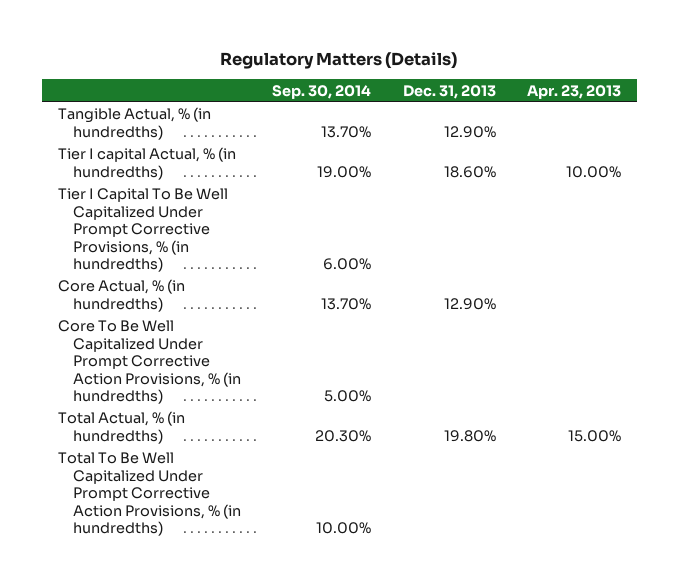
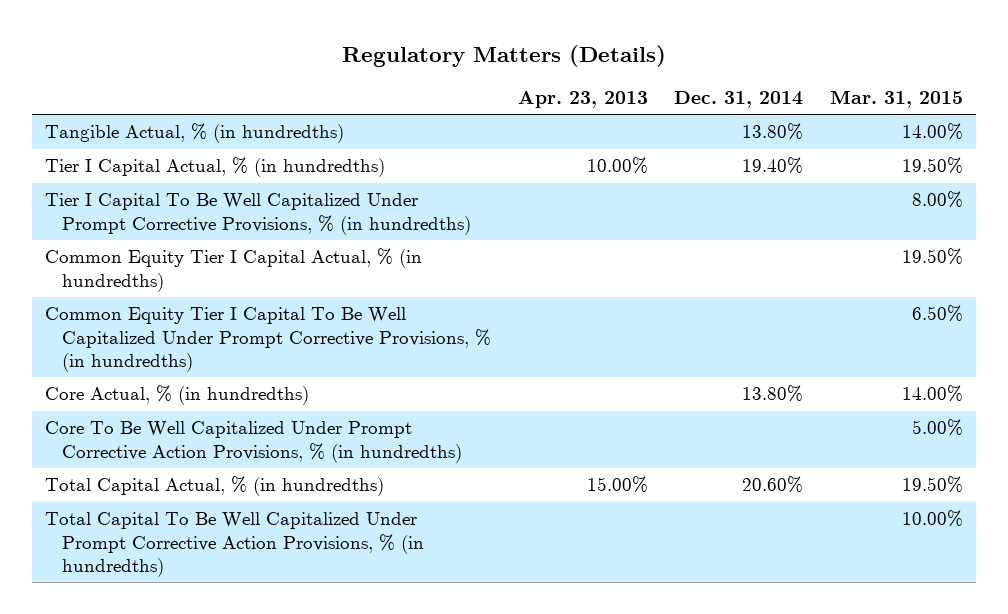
[272,84,372,99] Sep. 30, 2014 -> none
[402,84,496,99] Dec. 31, 2013 -> none
none -> [674,91,804,109] Dec. 31, 2014
none -> [829,90,963,109] Mar. 31, 2015
[57,147,236,180] Tier I capital Actual, % (in hundredths) -> [45,157,386,178] Tier I Capital Actual, % (in hundredths)
none -> [45,248,423,292] Common Equity Tier I Capital Actual, % (in hundredths)
none -> [45,307,491,373] Common Equity Tier I Capital To Be Well Capitalized Under Prompt Corrective Provisions, % (in hundredths)
[57,411,185,444] Total Actual, % (in hundredths) -> [45,476,385,497] Total Capital Actual, % (in hundredths)
[57,452,241,536] Total To Be Well Capitalized Under Prompt Corrective Action Provisions, % (in hundredths) -> [45,512,424,578] Total Capital To Be Well Capitalized Under Prompt Corrective Action Provisions, % (in hundredths)

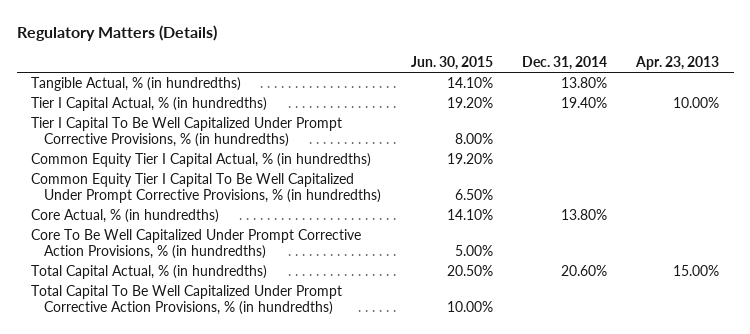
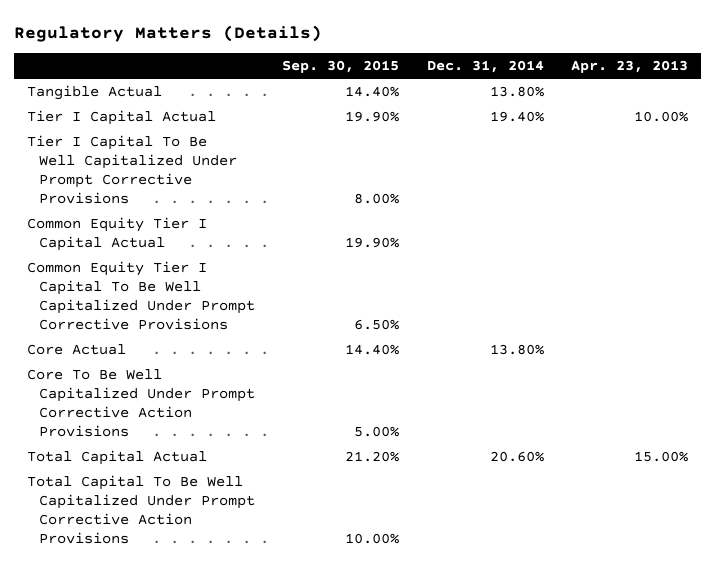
[410,56,493,71] Jun. 30, 2015 -> none
none -> [282,60,400,74] Sep. 30, 2015
[31,76,242,91] Tangible Actual, % (in hundredths) -> [27,85,163,101] Tangible Actual
[31,96,268,111] Tier I Capital Actual, % (in hundredths) -> [27,110,217,126] Tier I Capital Actual
[31,116,343,148] Tier I Capital To Be Well Capitalized Under Prompt Corrective Provisions, % (in hundredths) -> [27,135,238,204] Tier I Capital To Be Well Capitalized Under Prompt Corrective Provisions
[31,152,372,167] Common Equity Tier I Capital Actual, % (in hundredths) -> [27,217,208,252] Common Equity Tier I Capital Actual
[31,172,382,204] Common Equity Tier I Capital To Be Well Capitalized Under Prompt Corrective Provisions, % (in hundredths) -> [27,261,256,330] Common Equity Tier I Capital To Be Well Capitalized Under Prompt Corrective Provisions
[31,208,220,223] Core Actual, % (in hundredths) -> [27,344,127,356] Core Actual
[31,228,362,260] Core To Be Well Capitalized Under Prompt Corrective Action Provisions, % (in hundredths) -> [27,369,256,437] Core To Be Well Capitalized Under Prompt Corrective Action Provisions
[31,264,268,279] Total Capital Actual, % (in hundredths) -> [27,450,208,466] Total Capital Actual
[31,284,343,316] Total Capital To Be Well Capitalized Under Prompt Corrective Action Provisions, % (in hundredths) -> [27,475,256,544] Total Capital To Be Well Capitalized Under Prompt Corrective Action Provisions

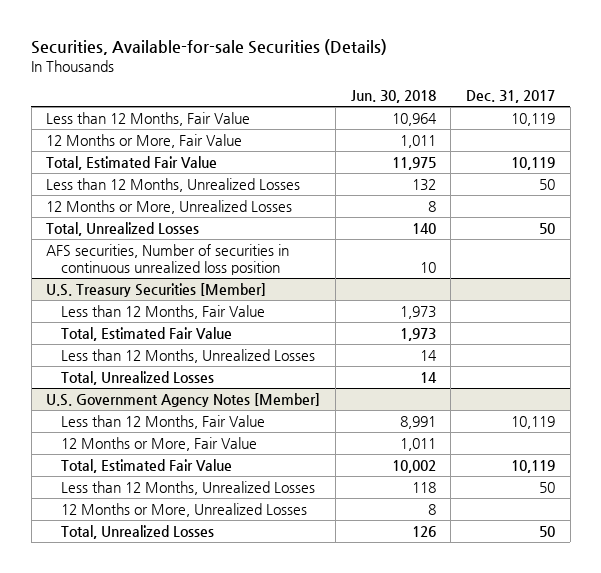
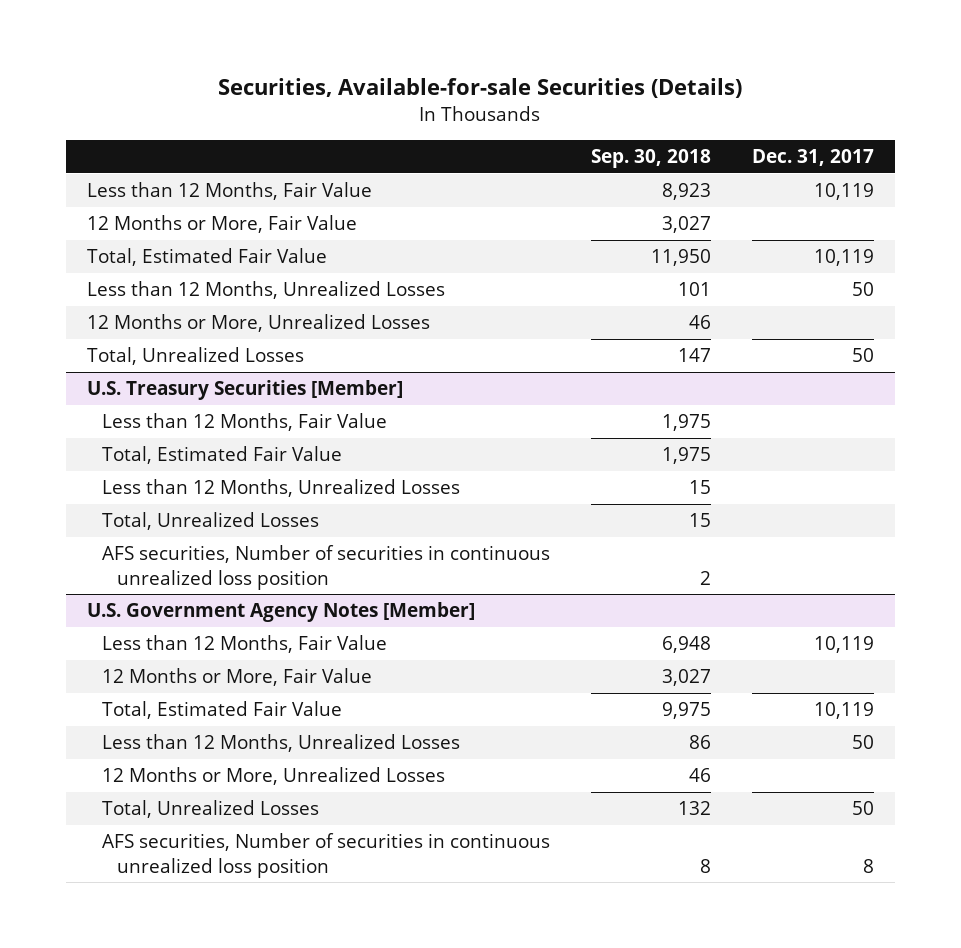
[350,89,436,103] Jun. 30, 2018 -> none
none -> [590,149,711,169] Sep. 30, 2018
[46,243,290,276] AFS securities, Number of securities in continuous unrealized loss position -> none
none -> [101,545,550,590] AFS securities, Number of securities in continuous unrealized loss position
none -> [101,833,550,878] AFS securities, Number of securities in continuous unrealized loss position

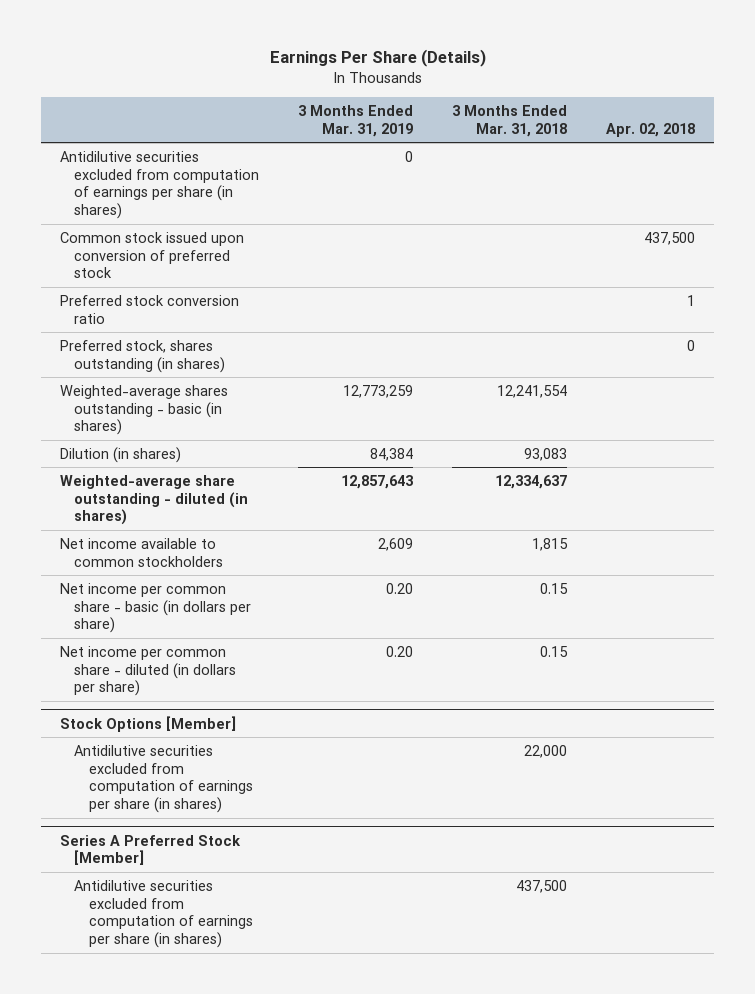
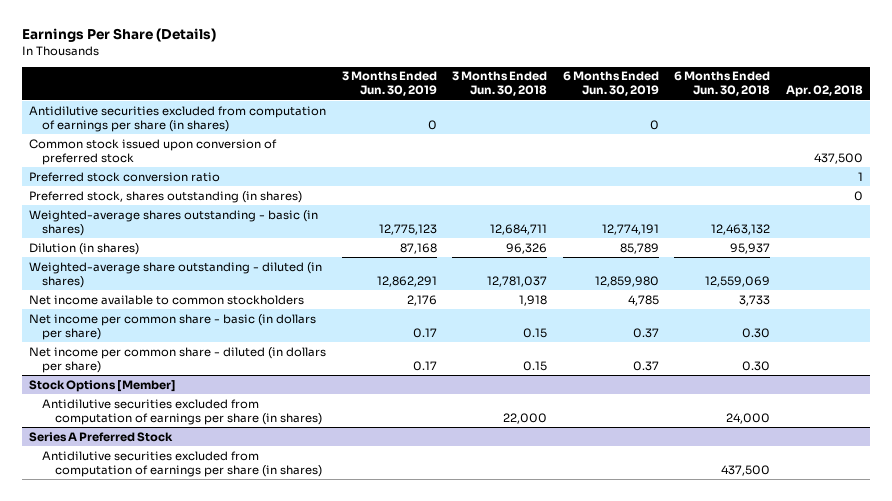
[298,105,414,137] 3 Months Ended Mar. 31, 2019 -> none
[452,105,568,137] 3 Months Ended Mar. 31, 2018 -> none
none -> [341,71,437,97] 3 Months Ended Jun. 30, 2019
none -> [452,71,548,97] 3 Months Ended Jun. 30, 2018
none -> [562,71,659,97] 6 Months Ended Jun. 30, 2019
none -> [674,71,771,97] 6 Months Ended Jun. 30, 2018
[60,834,242,866] Series A Preferred Stock [Member] -> [29,431,174,442] Series A Preferred Stock

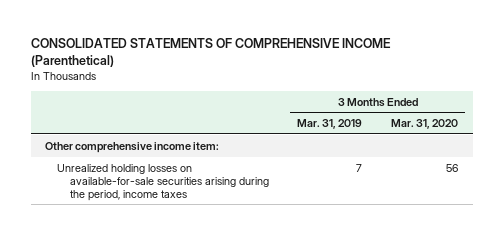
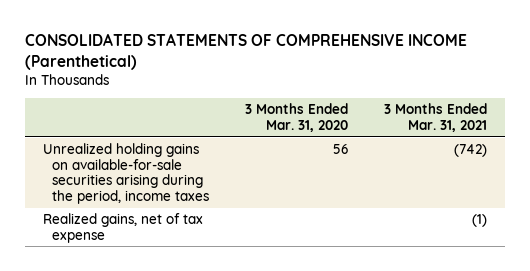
[297,119,363,130] Mar. 31, 2019 -> none
none -> [384,103,488,132] 3 Months Ended Mar. 31, 2021
[45,141,220,153] Other comprehensive income item: -> none
[57,163,269,201] Unrealized holding losses on available-for-sale securities arising during the period, income taxes -> [42,143,210,205] Unrealized holding gains on available-for-sale securities arising during the period, income taxes
none -> [42,213,203,243] Realized gains, net of tax expense

